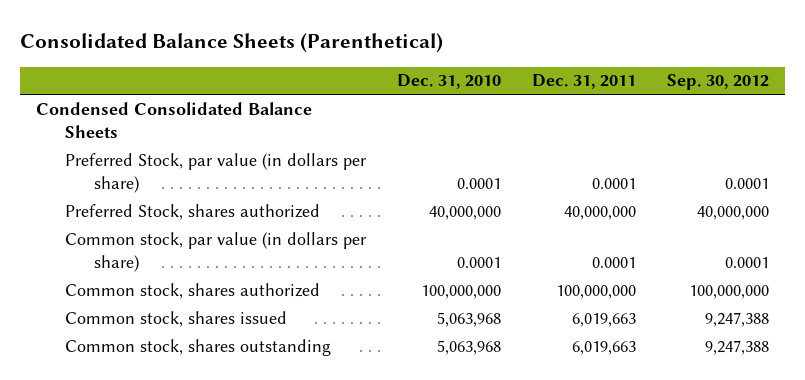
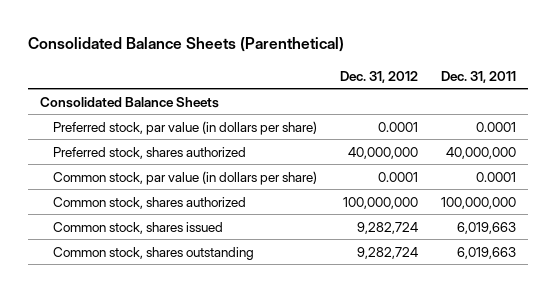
[396,74,501,90] Dec. 31, 2010 -> none
[667,74,770,91] Sep. 30, 2012 -> none
none -> [339,70,418,83] Dec. 31, 2012
[35,101,312,138] Condensed Consolidated Balance Sheets -> [39,96,219,108] Consolidated Balance Sheets
[64,152,367,193] Preferred Stock, par value (in dollars per share) -> [52,120,317,135] Preferred stock, par value (in dollars per share)
[64,203,320,220] Preferred Stock, shares authorized -> [52,146,246,159] Preferred stock, shares authorized

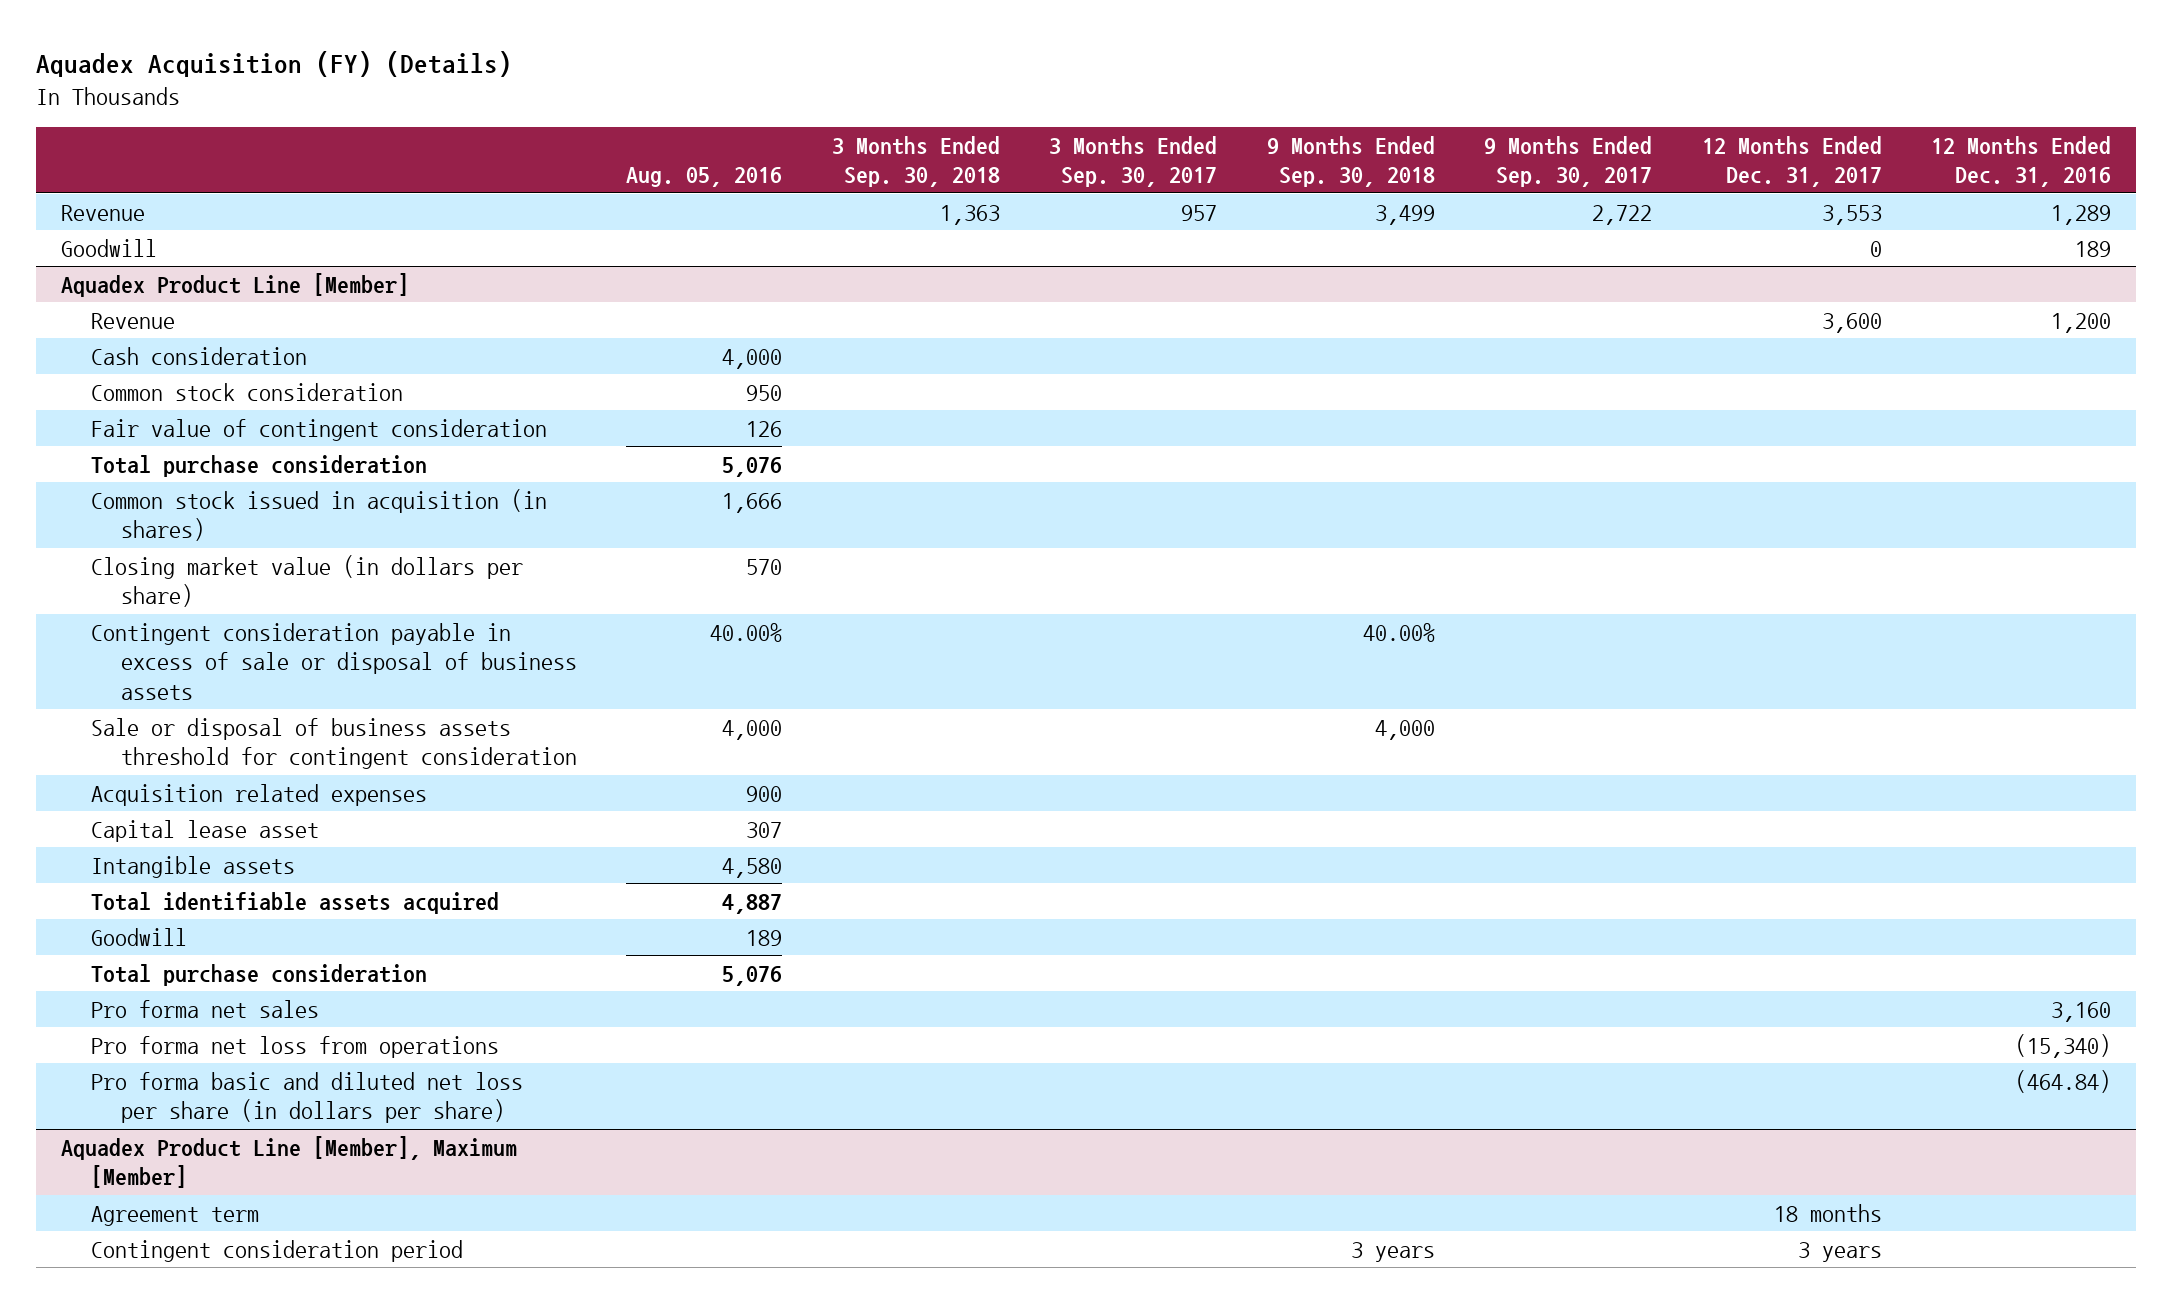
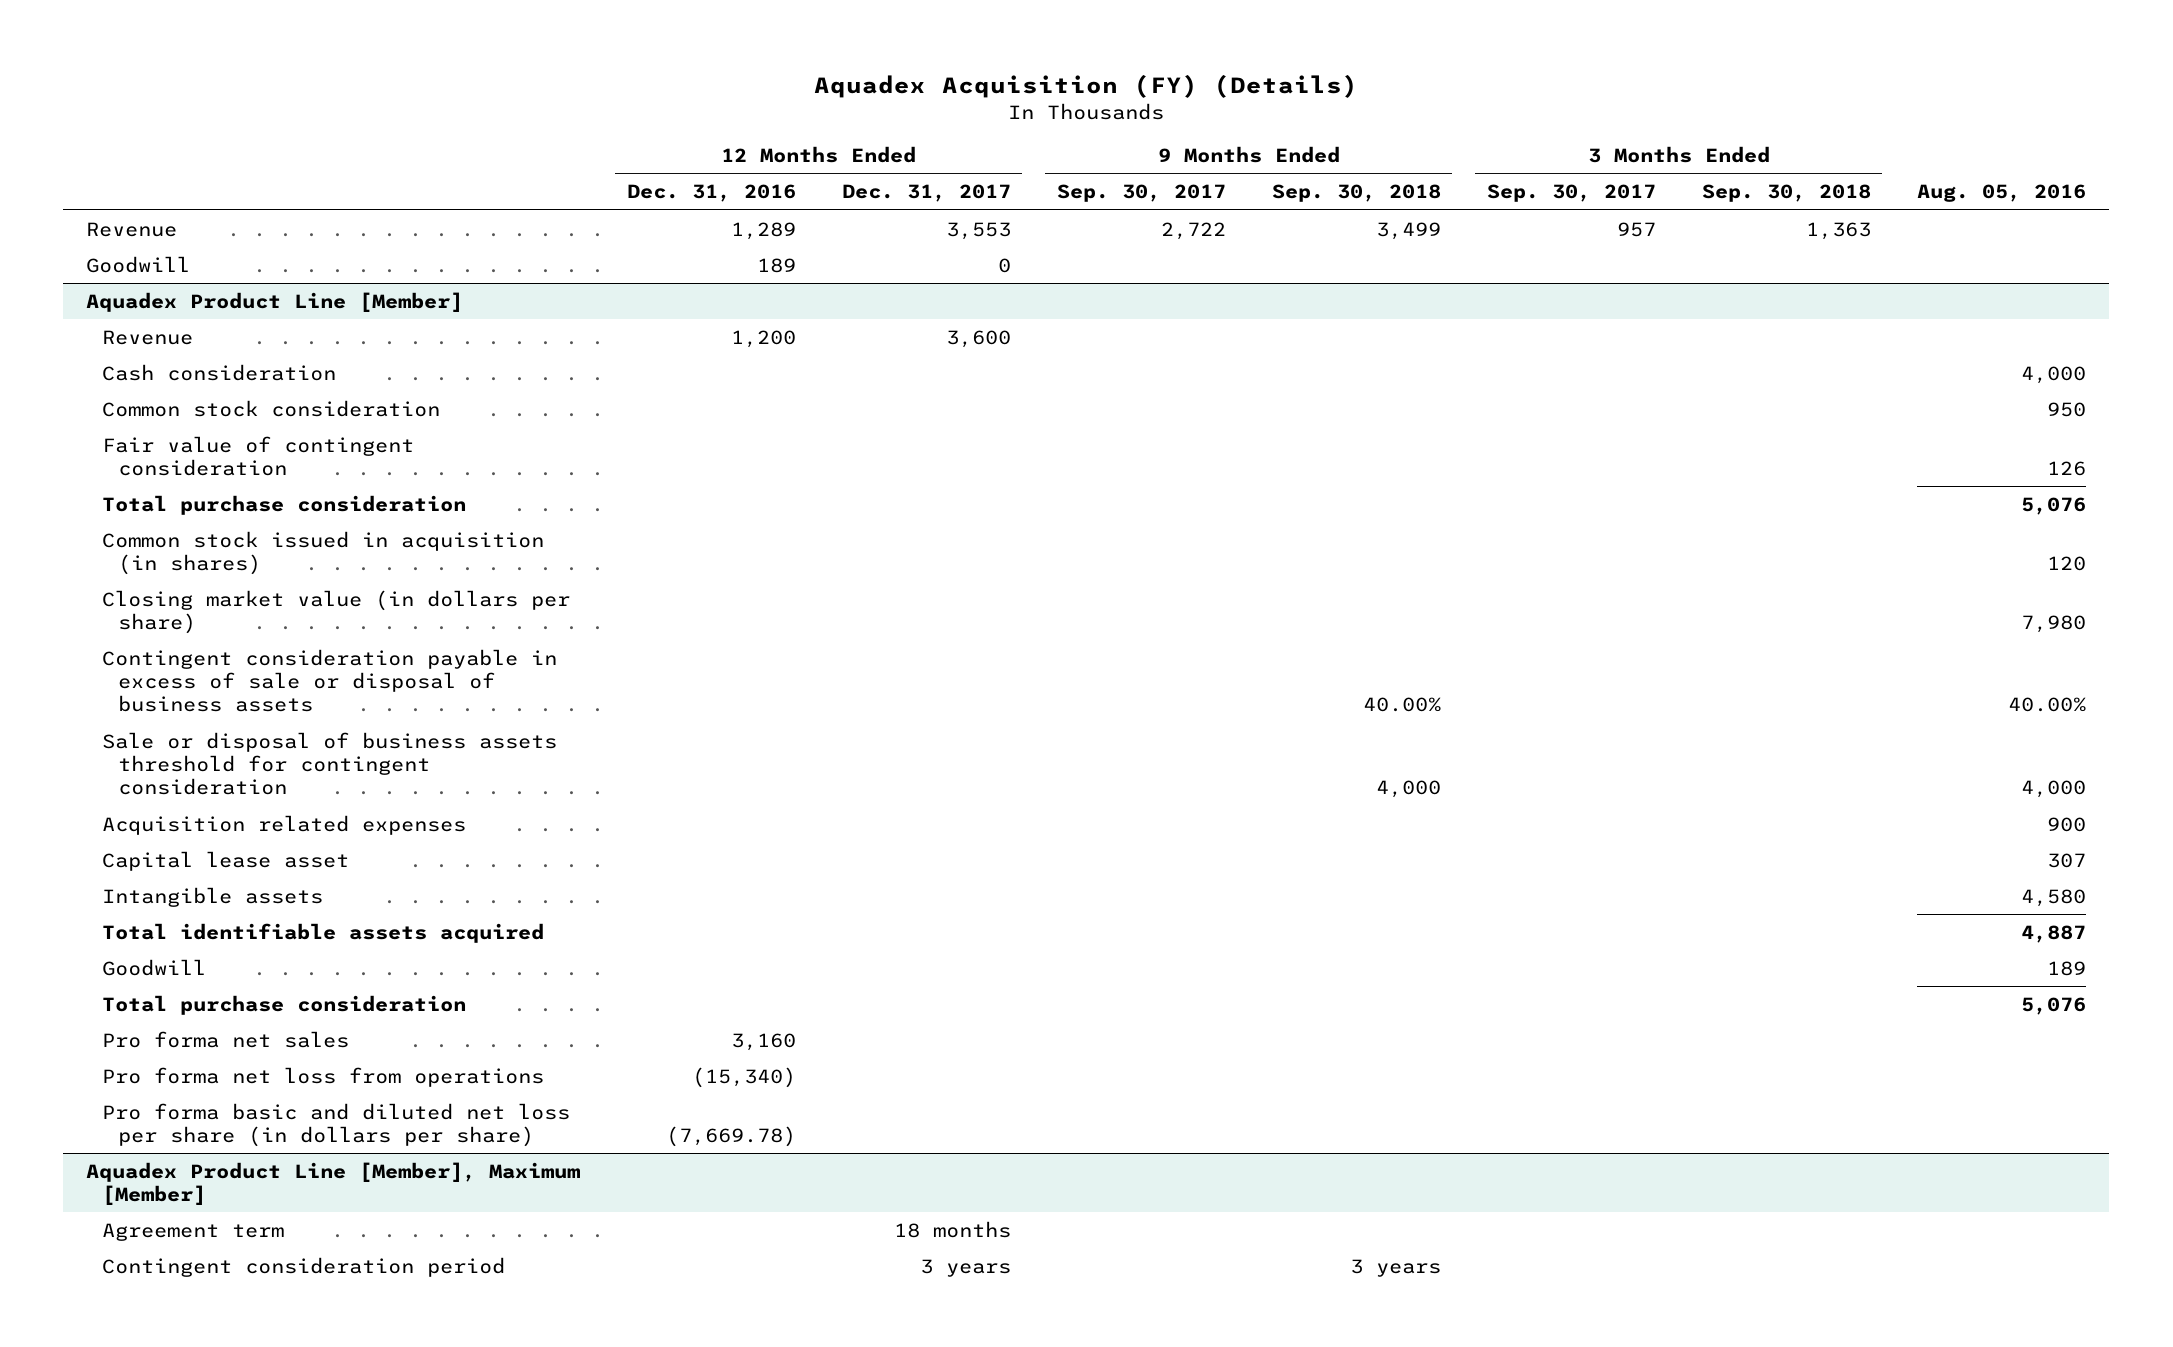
[722,492,783,513] 1,666 -> [2047,556,2087,572] 120
[746,558,783,575] 570 -> [2021,615,2087,634] 7,980
[2015,1069,2112,1093] (464.84) -> [665,1126,796,1148] (7,669.78)

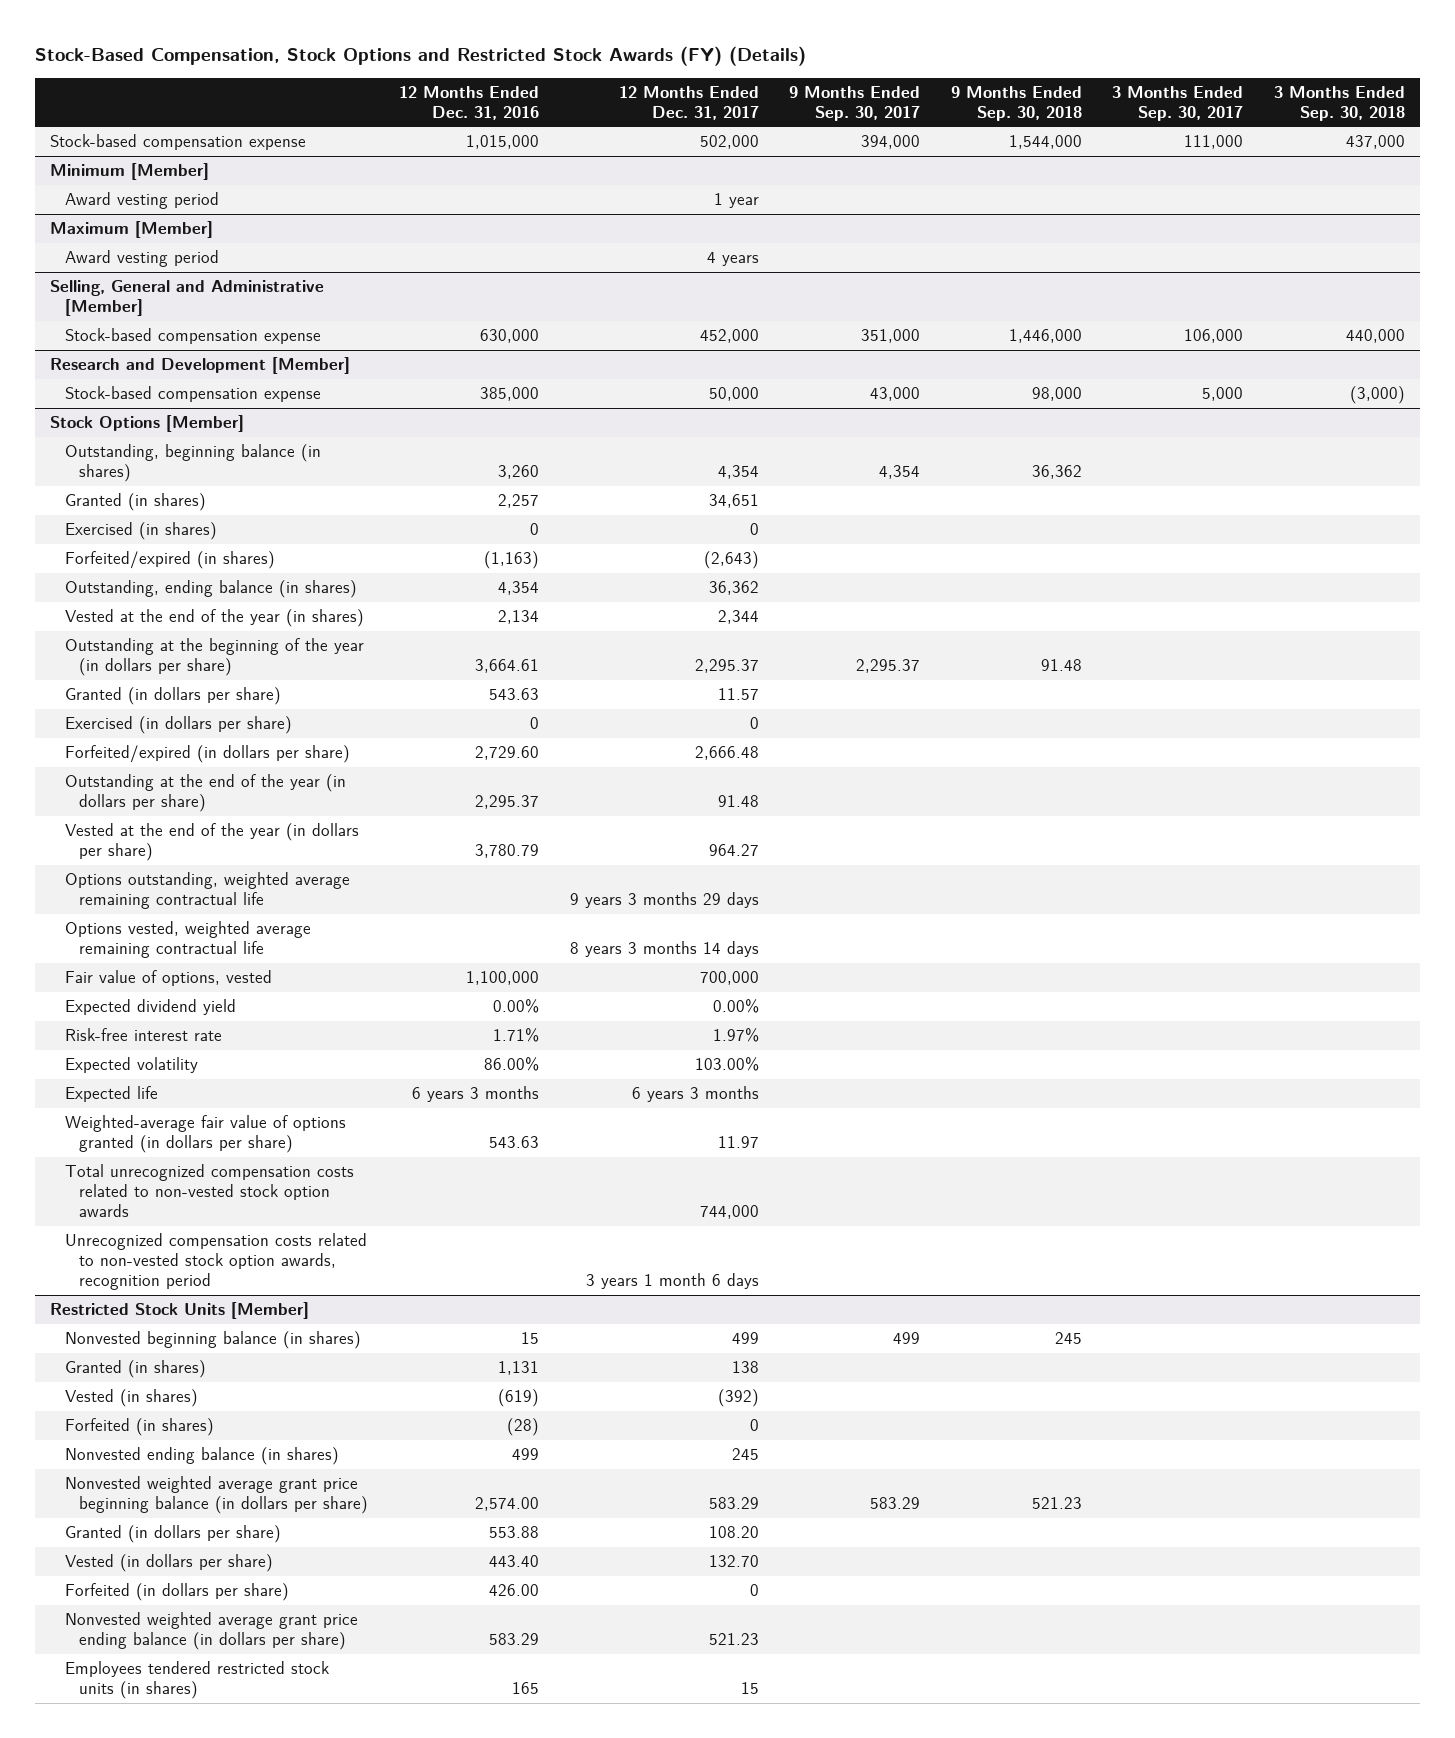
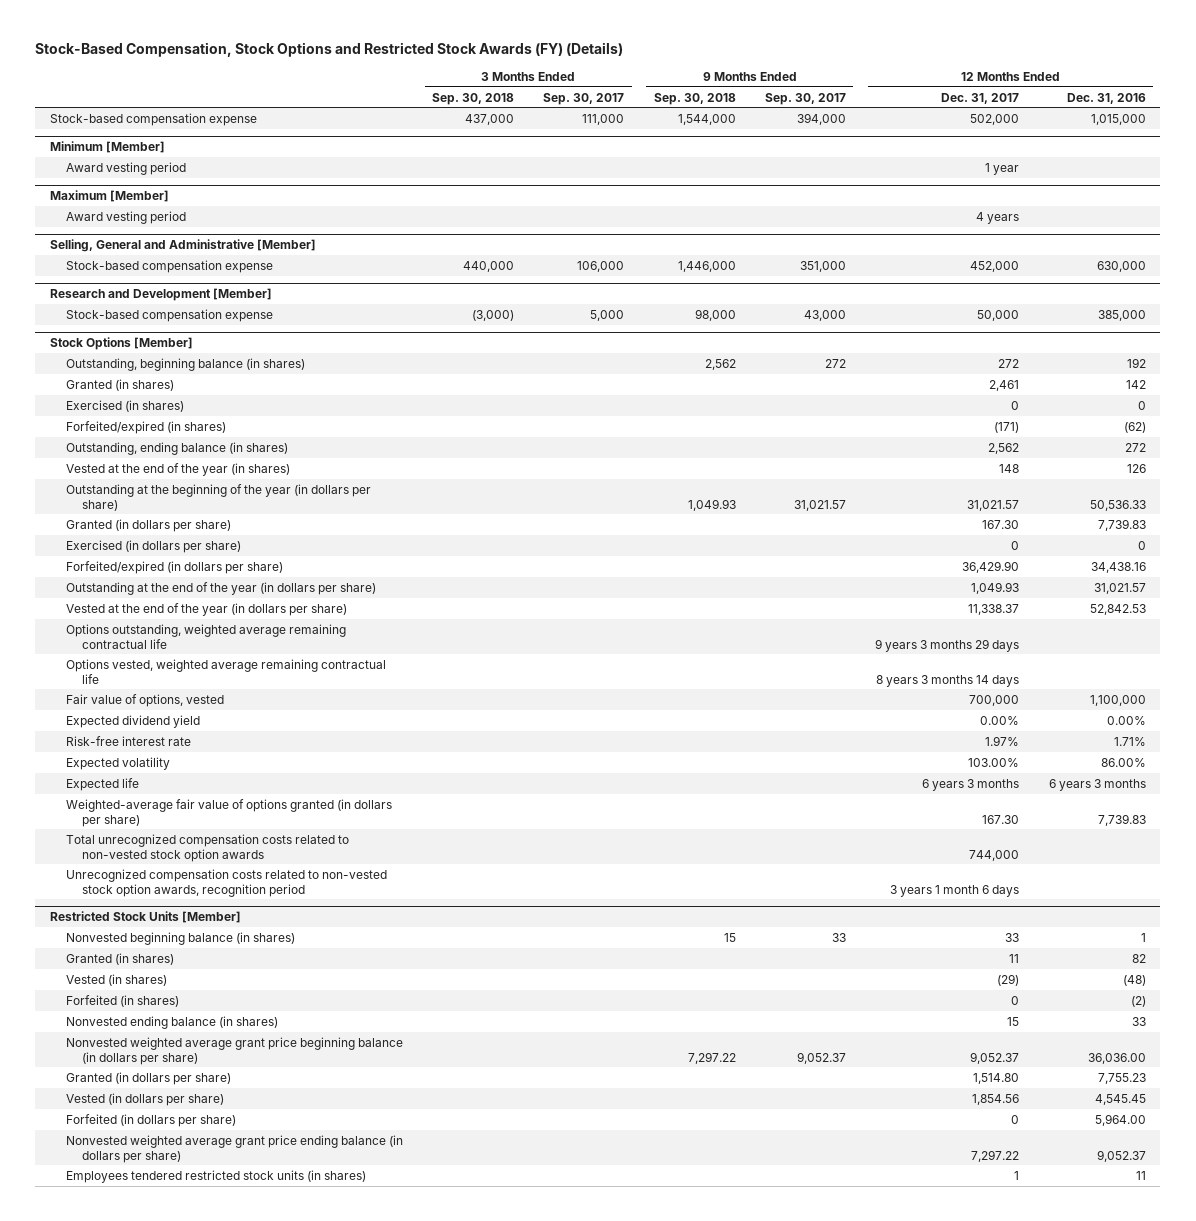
[497,465,539,480] 3,260 -> [1126,357,1146,368] 192
[717,465,759,480] 4,354 -> [998,358,1020,368] 272
[879,465,921,480] 4,354 -> [825,358,847,368] 272
[1031,465,1082,480] 36,362 -> [704,358,736,370] 2,562
[497,494,539,509] 2,257 -> [1125,379,1146,389] 142
[708,494,759,509] 34,651 -> [989,379,1020,391] 2,461
[483,551,539,570] (1,163) -> [1123,421,1146,433] (62)
[703,551,759,570] (2,643) -> [994,421,1020,433] (171)
[497,581,539,596] 4,354 -> [1124,442,1146,452] 272
[708,581,759,596] 36,362 -> [988,442,1020,454] 2,562
[497,610,539,625] 2,134 -> [1126,463,1146,473] 126
[717,610,759,625] 2,344 -> [999,463,1020,473] 148
[474,659,539,674] 3,664.61 -> [1089,499,1146,511] 50,536.33
[694,659,759,674] 2,295.37 -> [967,499,1020,511] 31,021.57
[856,659,921,674] 2,295.37 -> [794,499,847,511] 31,021.57
[1040,659,1082,672] 91.48 -> [687,498,736,511] 1,049.93
[488,688,539,701] 543.63 -> [1097,518,1146,531] 7,739.83
[717,688,759,701] 11.57 -> [982,519,1020,529] 167.30
[474,746,539,761] 2,729.60 -> [1090,561,1146,573] 34,438.16
[694,746,759,761] 2,666.48 -> [962,560,1020,573] 36,429.90
[474,795,539,810] 2,295.37 -> [1093,582,1146,594] 31,021.57
[717,795,759,808] 91.48 -> [971,581,1020,594] 1,049.93
[474,844,539,859] 3,780.79 -> [1089,603,1146,615] 52,842.53
[708,844,759,857] 964.27 -> [968,603,1020,615] 11,338.37
[488,1136,539,1149] 543.63 -> [1097,813,1146,826] 7,739.83
[717,1136,759,1149] 11.97 -> [982,814,1020,824] 167.30
[520,1332,539,1345] 15 -> [1140,932,1146,942] 1
[731,1332,759,1345] 499 -> [1005,932,1020,942] 33
[893,1332,921,1345] 499 -> [832,932,847,942] 33
[1054,1332,1082,1345] 245 -> [723,932,736,942] 15
[497,1361,539,1376] 1,131 -> [1131,953,1146,963] 82
[731,1361,759,1374] 138 -> [1009,953,1020,963] 11
[497,1389,539,1408] (619) -> [1122,974,1146,986] (48)
[717,1389,759,1408] (392) -> [997,973,1020,986] (29)
[506,1418,539,1437] (28) -> [1130,995,1146,1007] (2)
[511,1448,539,1461] 499 -> [1131,1016,1146,1026] 33
[731,1448,759,1461] 245 -> [1007,1016,1020,1026] 15
[474,1497,539,1512] 2,574.00 -> [1087,1052,1146,1064] 36,036.00
[708,1497,759,1510] 583.29 -> [970,1051,1020,1064] 9,052.37
[870,1497,921,1510] 583.29 -> [797,1051,847,1064] 9,052.37
[1031,1497,1082,1510] 521.23 -> [687,1051,736,1064] 7,297.22
[488,1526,539,1539] 553.88 -> [1097,1072,1146,1084] 7,755.23
[708,1526,759,1539] 108.20 -> [973,1072,1020,1084] 1,514.80
[488,1555,539,1568] 443.40 -> [1094,1093,1146,1105] 4,545.45
[708,1555,759,1568] 132.70 -> [972,1093,1020,1105] 1,854.56
[488,1584,539,1597] 426.00 -> [1094,1113,1146,1126] 5,964.00
[488,1633,539,1646] 583.29 -> [1096,1149,1146,1162] 9,052.37
[708,1633,759,1646] 521.23 -> [971,1149,1020,1162] 7,297.22
[511,1682,539,1695] 165 -> [1135,1170,1146,1180] 11
[740,1682,759,1695] 15 -> [1014,1170,1020,1180] 1

